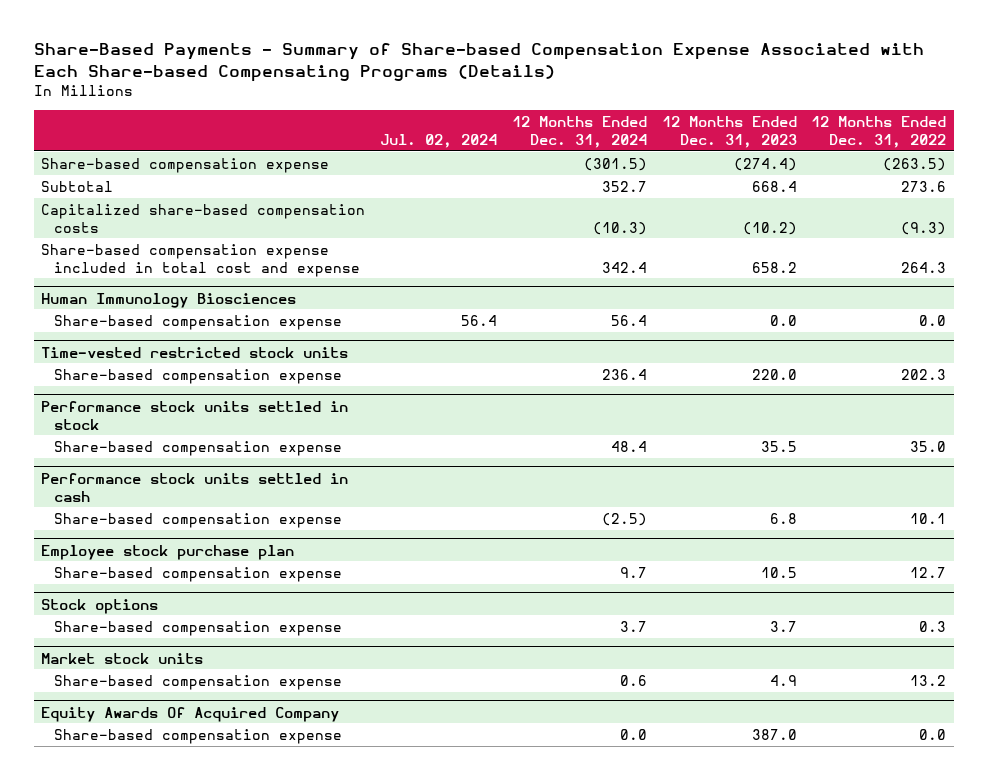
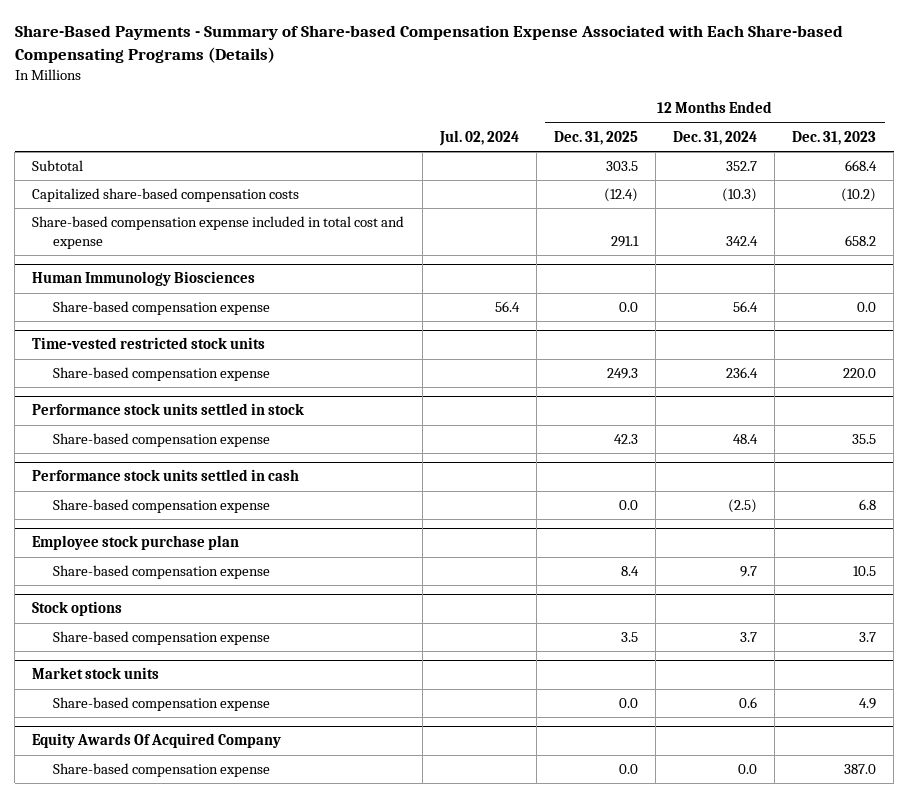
[811,115,947,148] 12 Months Ended Dec. 31, 2022 -> none
none -> [553,130,638,145] Dec. 31, 2025
[40,157,329,173] Share-based compensation expense -> none

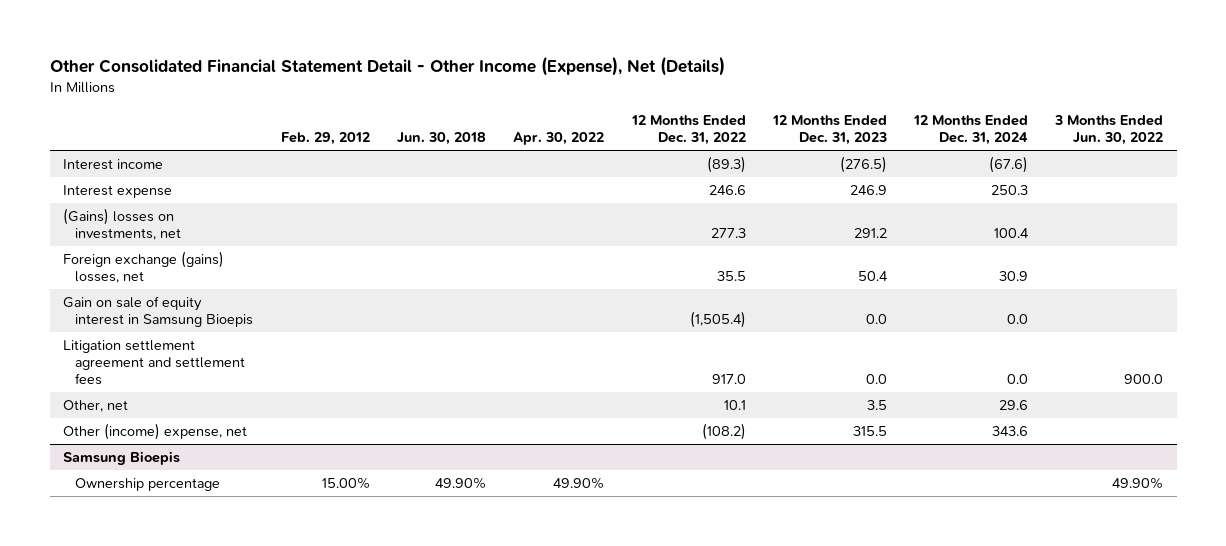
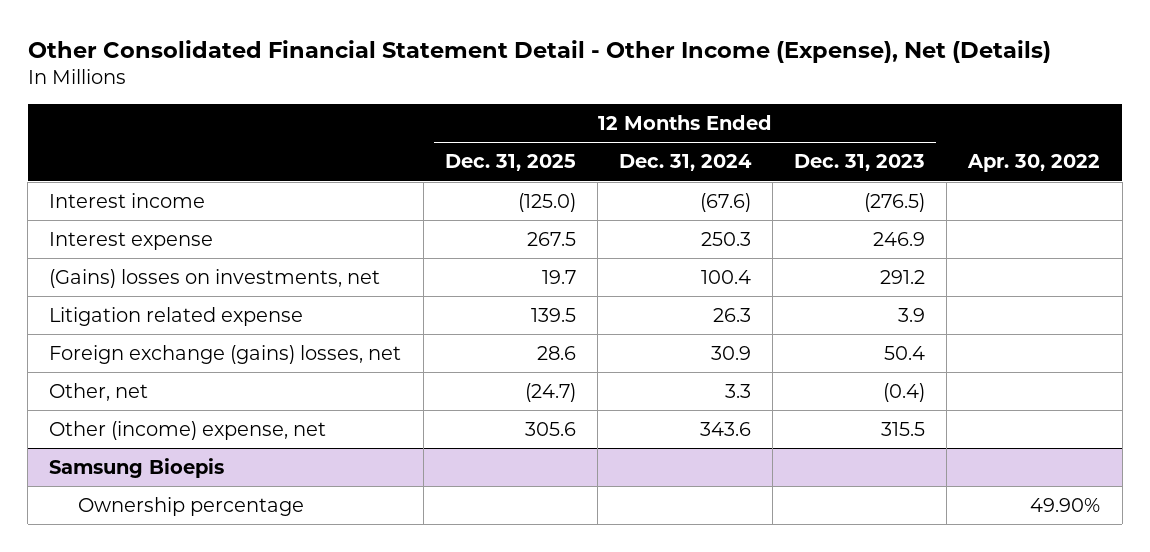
[280,132,370,146] Feb. 29, 2012 -> none
[396,132,486,146] Jun. 30, 2018 -> none
[630,114,746,146] 12 Months Ended Dec. 31, 2022 -> none
[1054,114,1164,146] 3 Months Ended Jun. 30, 2022 -> none
none -> [444,154,576,172] Dec. 31, 2025
none -> [49,307,304,327] Litigation related expense
[63,295,254,328] Gain on sale of equity interest in Samsung Bioepis -> none
[63,339,246,386] Litigation settlement agreement and settlement fees -> none
[866,399,887,410] 3.5 -> [883,383,926,403] (0.4)
[999,399,1029,410] 29.6 -> [724,384,751,399] 3.3

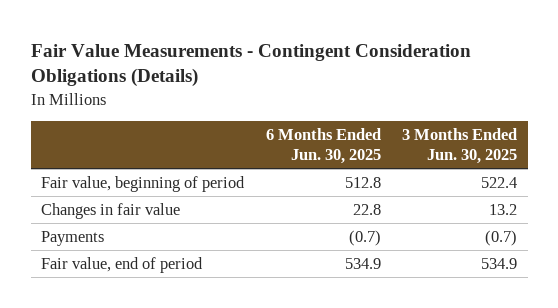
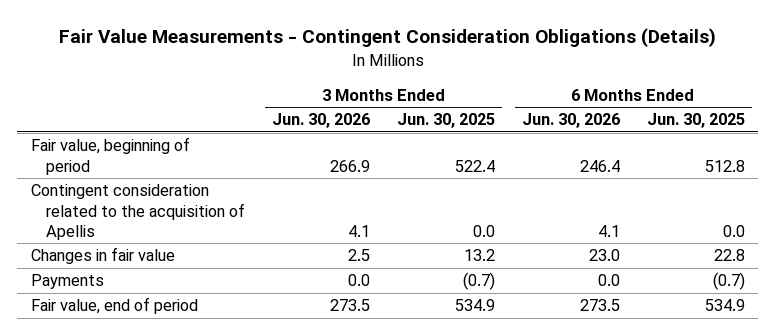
none -> [272,113,371,129] Jun. 30, 2026
none -> [521,113,620,129] Jun. 30, 2026
none -> [30,184,246,240] Contingent consideration related to the acquisition of Apellis

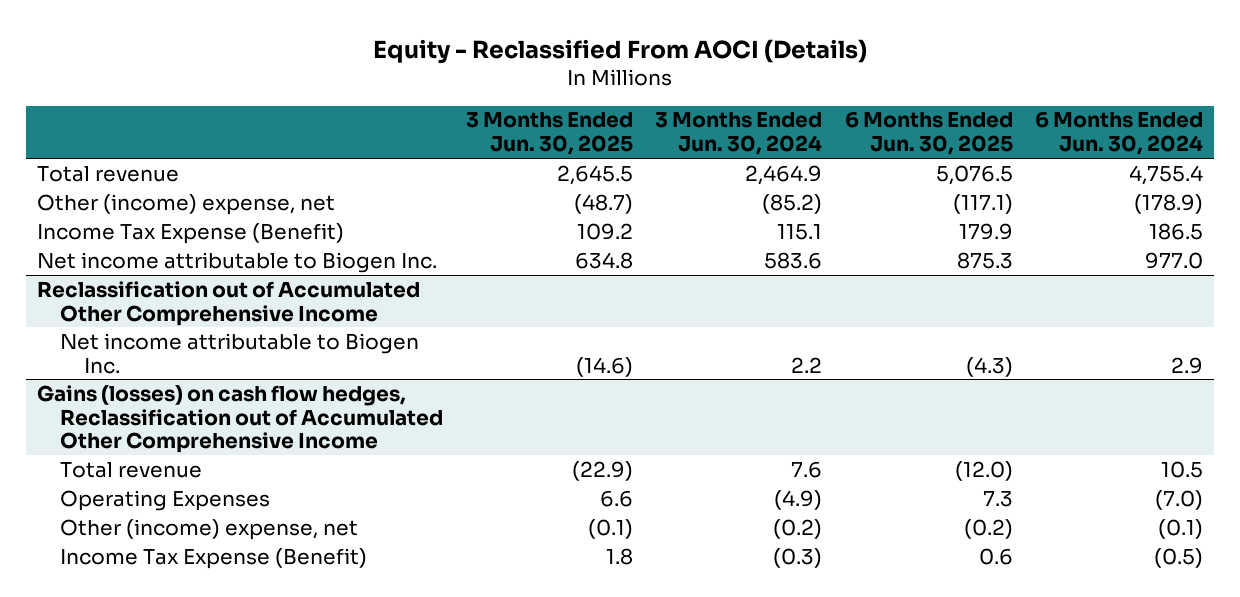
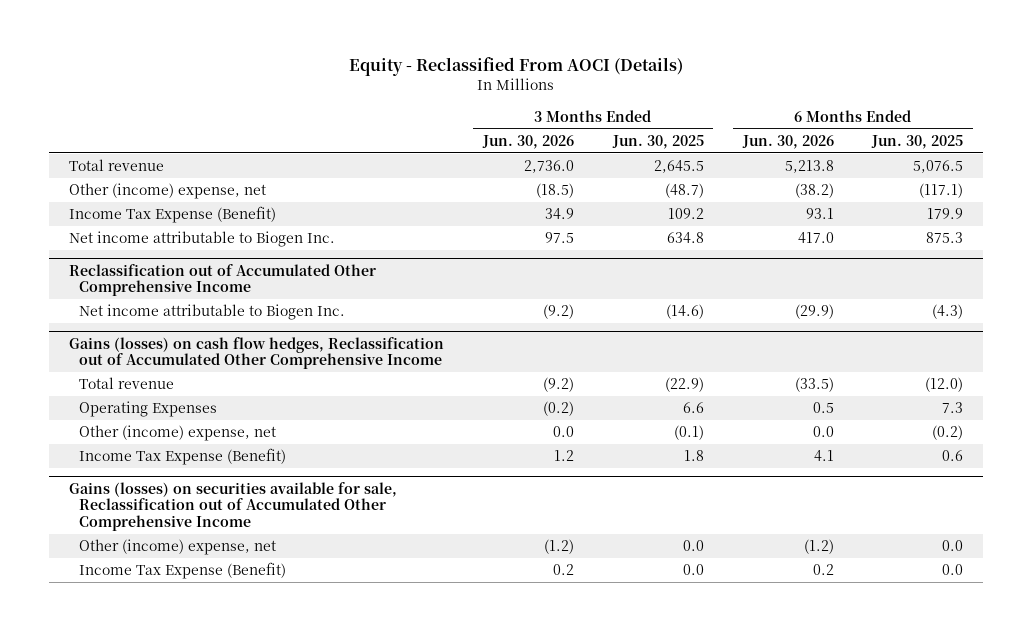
[655,112,823,156] 3 Months Ended Jun. 30, 2024 -> none
[1034,111,1203,156] 6 Months Ended Jun. 30, 2024 -> none
none -> [481,134,574,149] Jun. 30, 2026
none -> [741,134,834,149] Jun. 30, 2026
none -> [68,481,397,531] Gains (losses) on securities available for sale, Reclassification out of Accumulated Other Comprehensive Income
none -> [78,539,276,556] Other (income) expense, net
none -> [78,562,286,580] Income Tax Expense (Benefit)

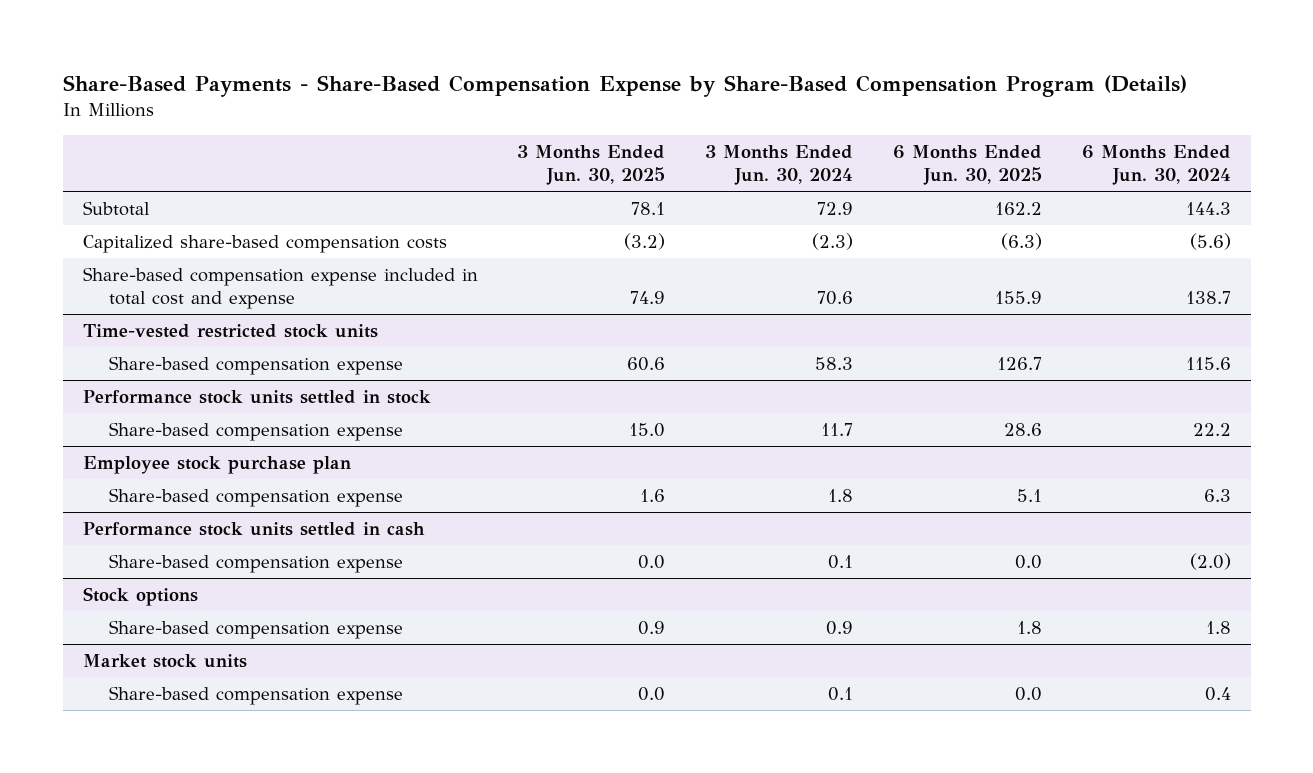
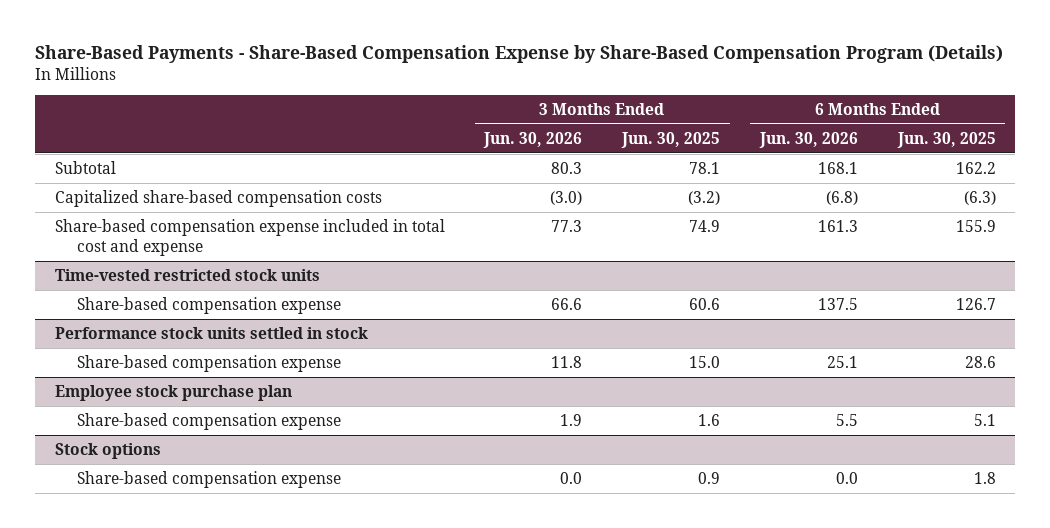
[705,144,854,185] 3 Months Ended Jun. 30, 2024 -> none
[1081,144,1231,185] 6 Months Ended Jun. 30, 2024 -> none
none -> [483,131,583,148] Jun. 30, 2026
none -> [758,131,858,148] Jun. 30, 2026
[82,522,425,537] Performance stock units settled in cash -> none
[108,554,403,574] Share-based compensation expense -> none
[82,654,247,669] Market stock units -> none
[108,686,403,706] Share-based compensation expense -> none

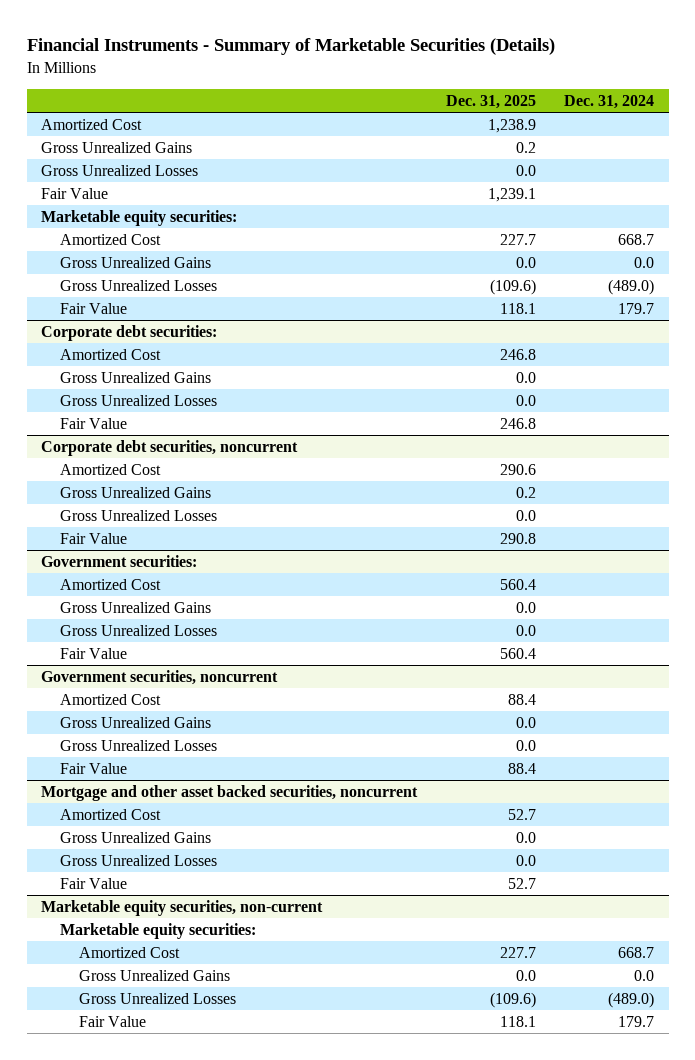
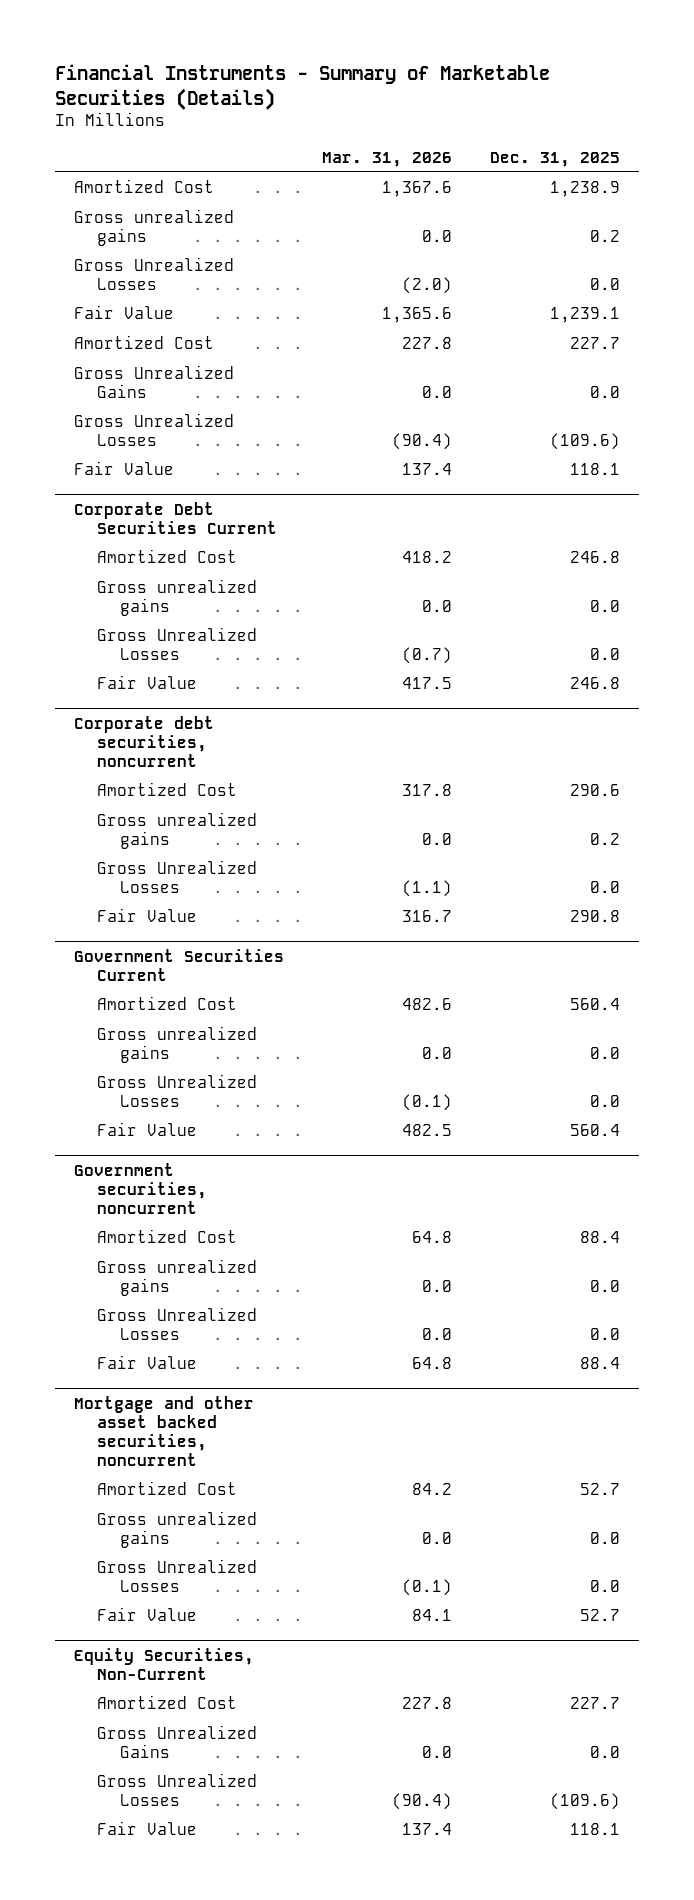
[564,94,655,109] Dec. 31, 2024 -> none
none -> [321,151,452,167] Mar. 31, 2026
[40,141,192,153] Gross Unrealized Gains -> [74,209,235,247] Gross unrealized gains
[40,209,237,226] Marketable equity securities: -> none
[40,324,217,341] Corporate debt securities: -> [74,501,278,534] Corporate Debt Securities Current
[60,371,212,383] Gross Unrealized Gains -> [97,579,258,617] Gross unrealized gains
[60,486,212,498] Gross Unrealized Gains -> [97,812,258,850] Gross unrealized gains
[40,554,197,567] Government securities: -> [74,948,285,981] Government Securities Current
[60,601,212,613] Gross Unrealized Gains -> [97,1026,258,1064] Gross unrealized gains
[60,716,212,728] Gross Unrealized Gains -> [97,1259,258,1297] Gross unrealized gains
[60,831,212,843] Gross Unrealized Gains -> [97,1511,258,1549] Gross unrealized gains
[60,922,257,939] Marketable equity securities: -> none
[40,899,323,916] Marketable equity securities, non-current -> [74,1647,255,1680] Equity Securities, Non-Current

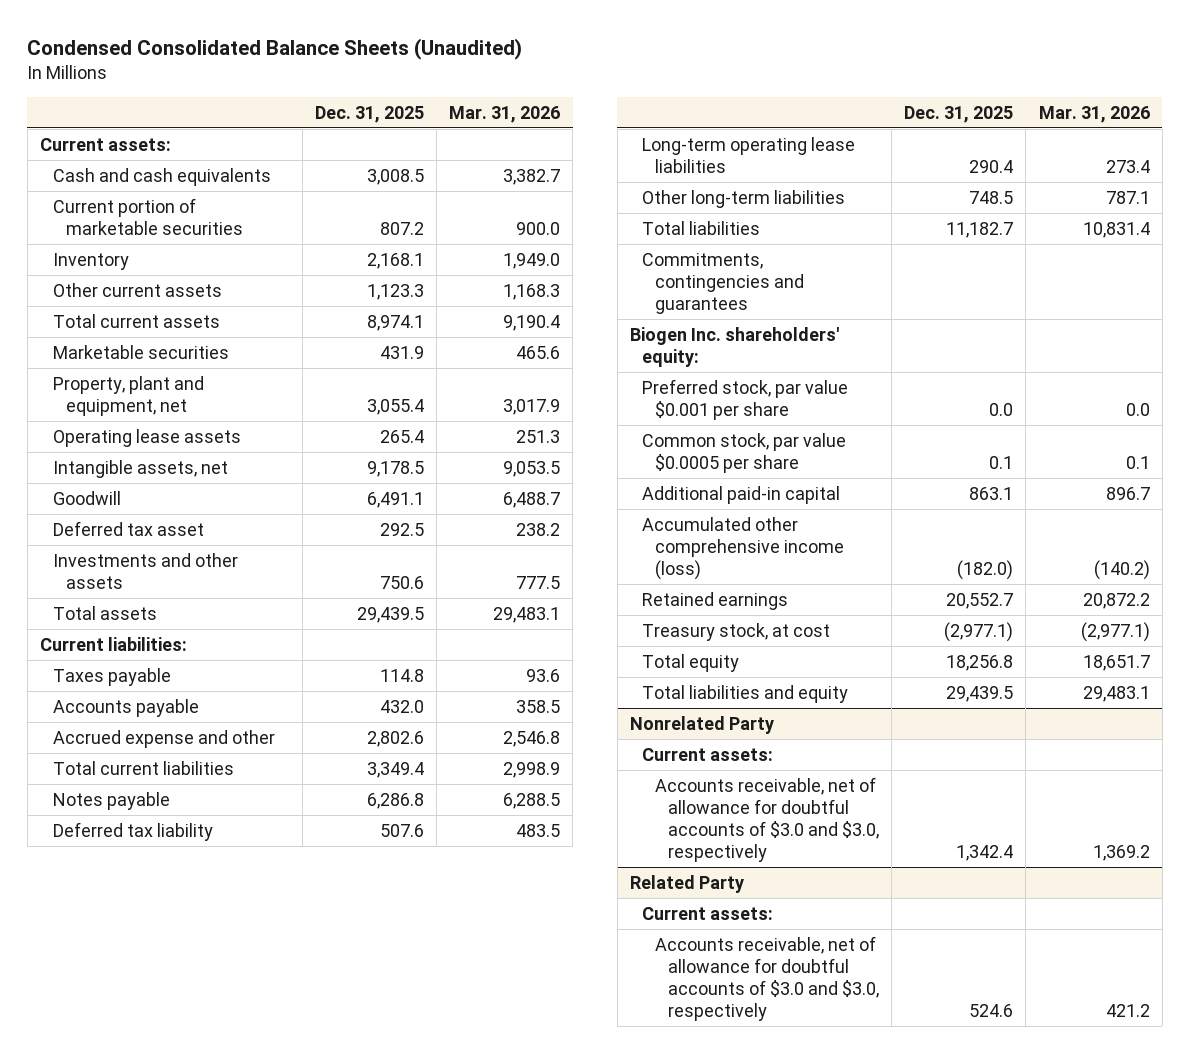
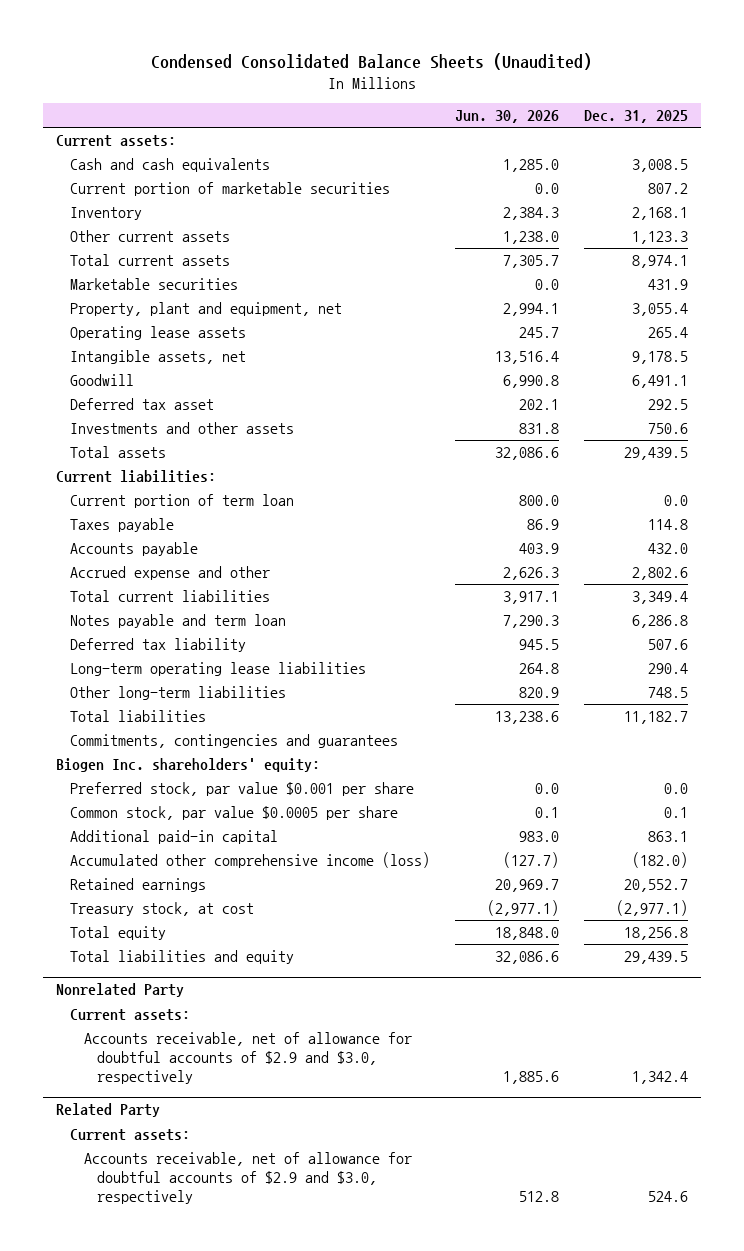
[448,105,560,123] Mar. 31, 2026 -> none
none -> [455,109,560,123] Jun. 30, 2026
none -> [69,493,294,508] Current portion of term loan
[52,791,170,810] Notes payable -> [69,613,286,628] Notes payable and term loan
[655,776,880,862] Accounts receivable, net of allowance for doubtful accounts of $3.0 and $3.0, respectively -> [83,1031,412,1085] Accounts receivable, net of allowance for doubtful accounts of $2.9 and $3.0, respectively
[655,935,880,1021] Accounts receivable, net of allowance for doubtful accounts of $3.0 and $3.0, respectively -> [83,1151,412,1205] Accounts receivable, net of allowance for doubtful accounts of $2.9 and $3.0, respectively

